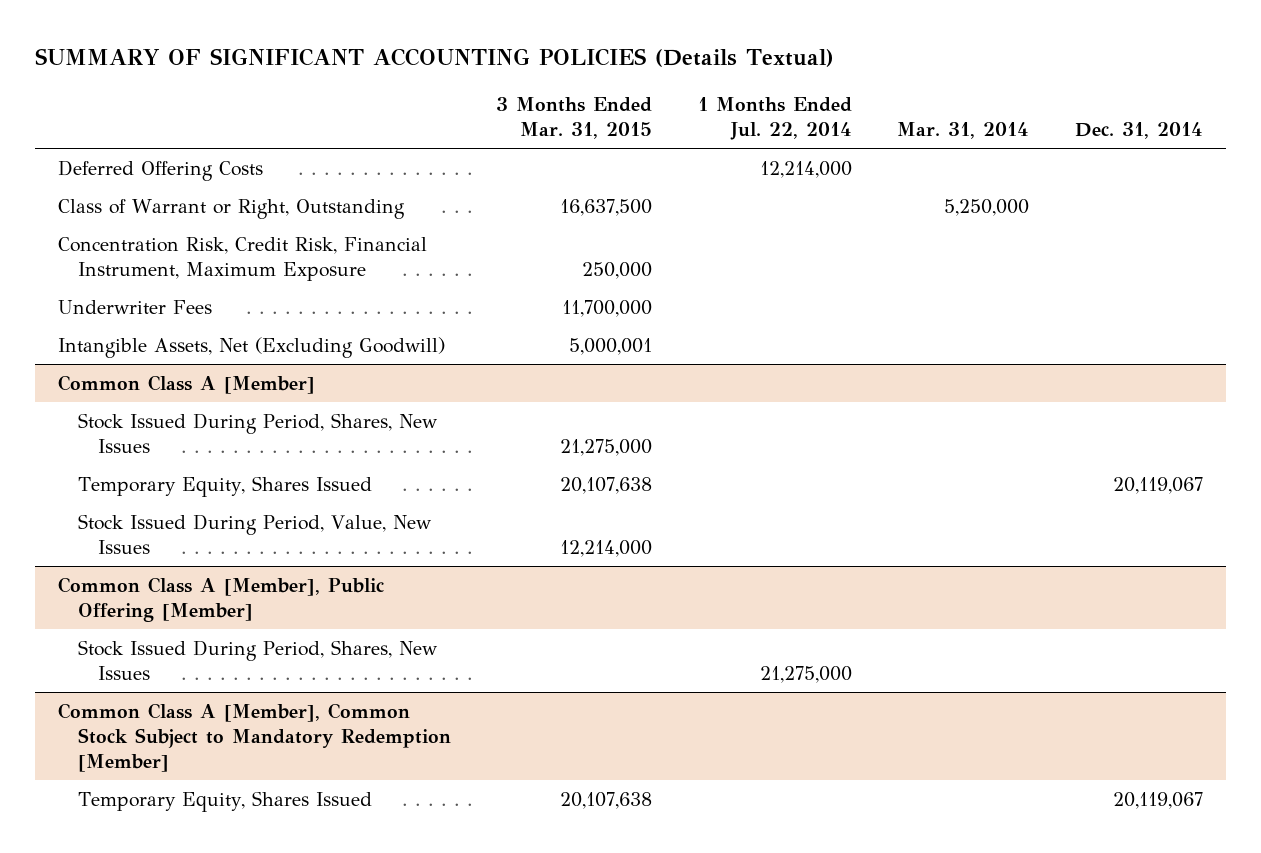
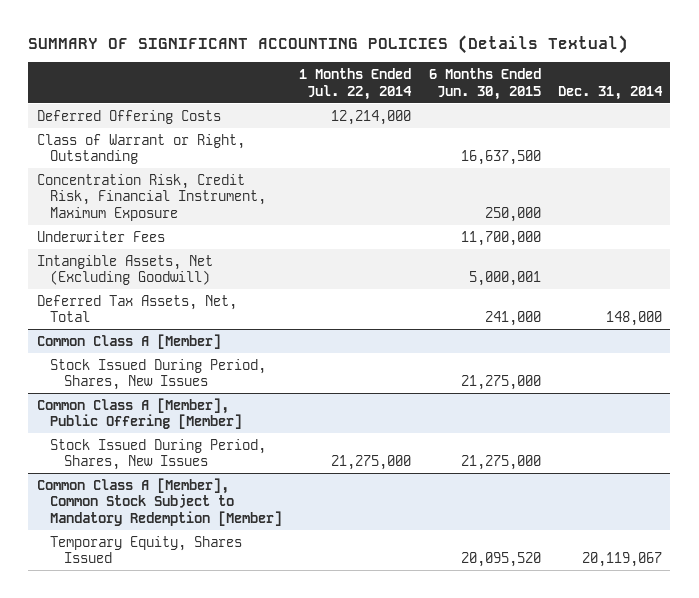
[496,96,653,140] 3 Months Ended Mar. 31, 2015 -> none
[897,122,1030,140] Mar. 31, 2014 -> none
none -> [428,68,541,100] 6 Months Ended Jun. 30, 2015
none -> [36,294,237,323] Deferred Tax Assets, Net, Total
[77,475,372,497] Temporary Equity, Shares Issued -> none
[77,513,432,554] Stock Issued During Period, Value, New Issues -> none

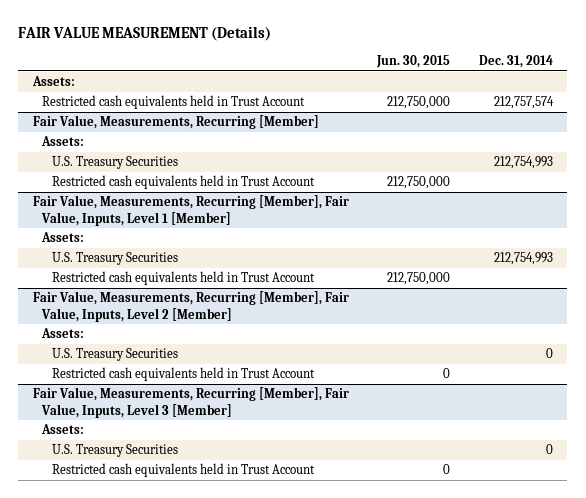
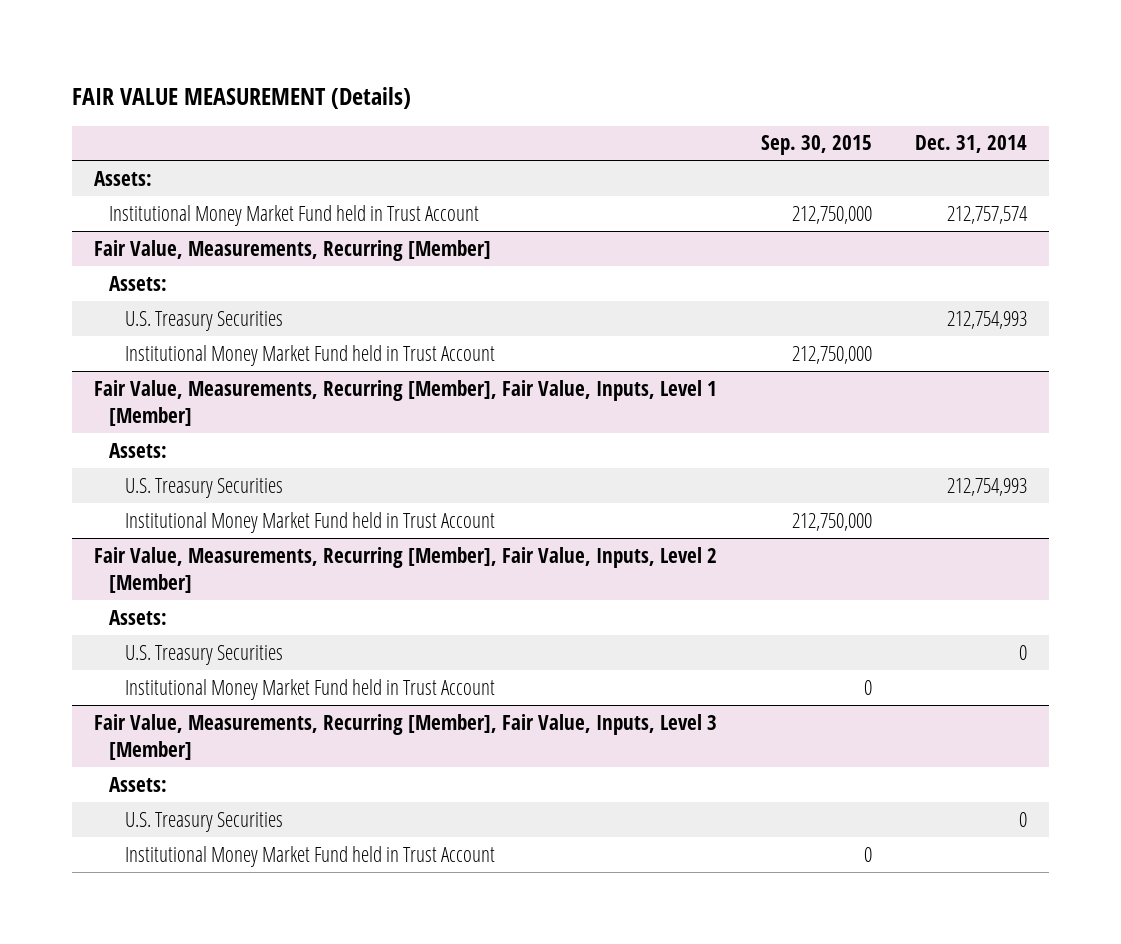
[376,55,451,69] Jun. 30, 2015 -> none
none -> [760,135,872,156] Sep. 30, 2015
[42,95,306,110] Restricted cash equivalents held in Trust Account -> [109,204,480,226] Institutional Money Market Fund held in Trust Account
[51,175,315,190] Restricted cash equivalents held in Trust Account -> [124,344,495,366] Institutional Money Market Fund held in Trust Account
[51,271,315,286] Restricted cash equivalents held in Trust Account -> [124,511,495,533] Institutional Money Market Fund held in Trust Account
[51,367,315,382] Restricted cash equivalents held in Trust Account -> [124,678,495,700] Institutional Money Market Fund held in Trust Account
[51,463,315,478] Restricted cash equivalents held in Trust Account -> [124,845,495,867] Institutional Money Market Fund held in Trust Account

